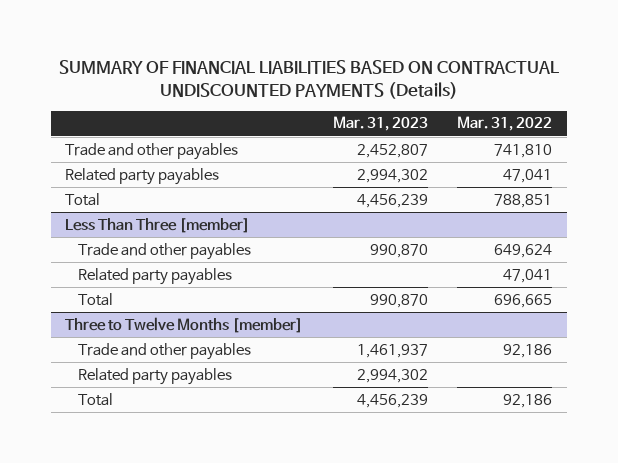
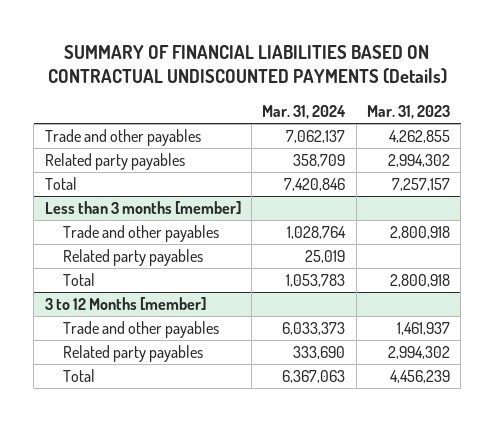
[457,116,553,132] Mar. 31, 2022 -> none
none -> [262,105,347,120] Mar. 31, 2024
[356,143,428,158] 2,452,807 -> [389,129,451,143] 4,262,855
[356,193,428,208] 4,456,239 -> [392,177,451,191] 7,257,157
[65,217,251,233] Less Than Three [member] -> [44,200,241,214] Less than 3 months [member]
[369,243,428,258] 990,870 -> [390,225,451,239] 2,800,918
[369,293,428,308] 990,870 -> [390,273,451,287] 2,800,918
[65,316,304,333] Three to Twelve Months [member] -> [44,296,206,310] 3 to 12 Months [member]

